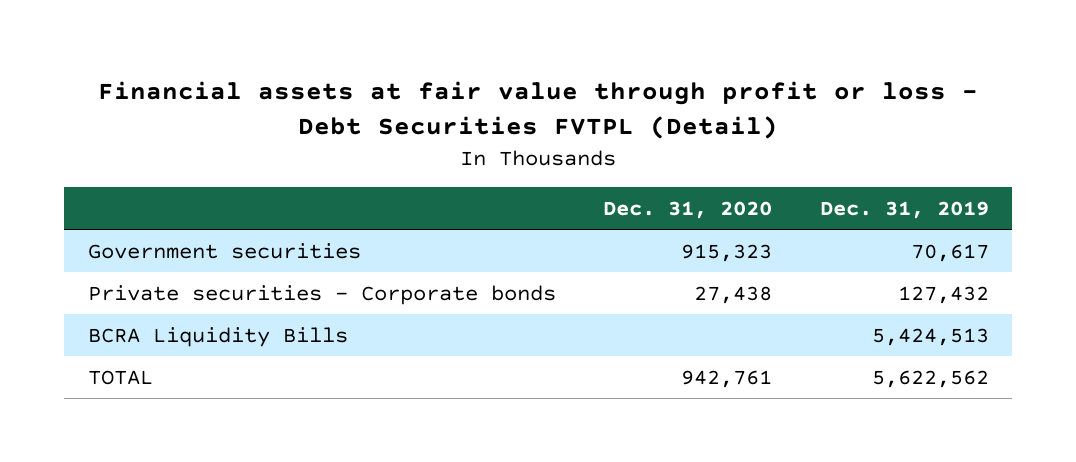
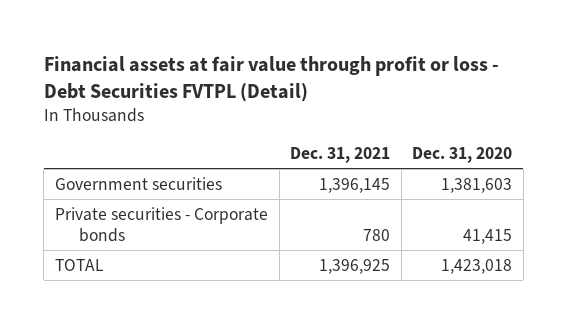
[819,200,989,219] Dec. 31, 2019 -> none
none -> [290,146,391,163] Dec. 31, 2021
[87,326,348,347] BCRA Liquidity Bills -> none
[681,243,773,262] 915,323 -> [441,177,513,193] 1,381,603
[694,285,773,304] 27,438 -> [463,229,513,245] 41,415
[681,369,773,388] 942,761 -> [441,258,513,274] 1,423,018

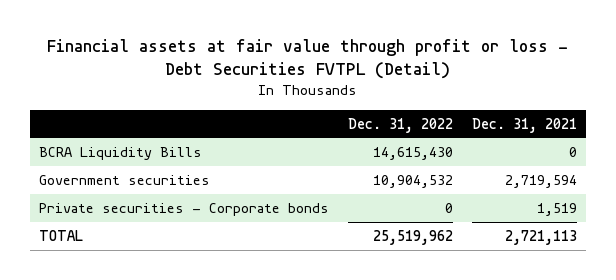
[412,146,513,163] Dec. 31, 2020 -> none
none -> [347,117,453,133] Dec. 31, 2022
none -> [38,146,202,160] BCRA Liquidity Bills
[319,177,391,193] 1,396,145 -> [504,174,577,188] 2,719,594
[363,229,391,242] 780 -> [536,202,577,216] 1,519
[319,258,391,274] 1,396,925 -> [504,229,577,245] 2,721,113

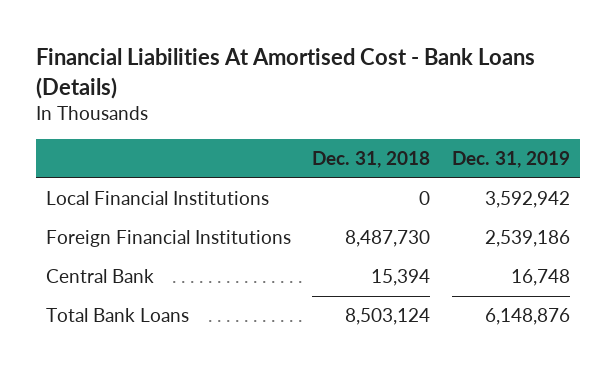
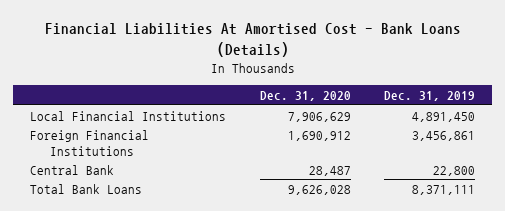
[312,151,431,169] Dec. 31, 2018 -> none
none -> [259,91,351,102] Dec. 31, 2020
[484,191,570,209] 3,592,942 -> [412,111,476,122] 4,891,450
[484,230,570,248] 2,539,186 -> [412,130,476,141] 3,456,861
[510,269,570,287] 16,748 -> [433,165,476,176] 22,800
[484,308,570,326] 6,148,876 -> [412,184,476,195] 8,371,111

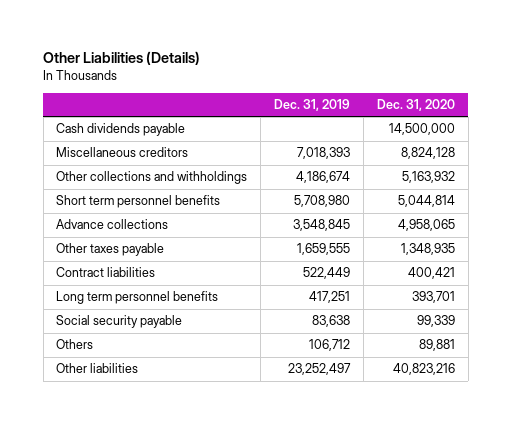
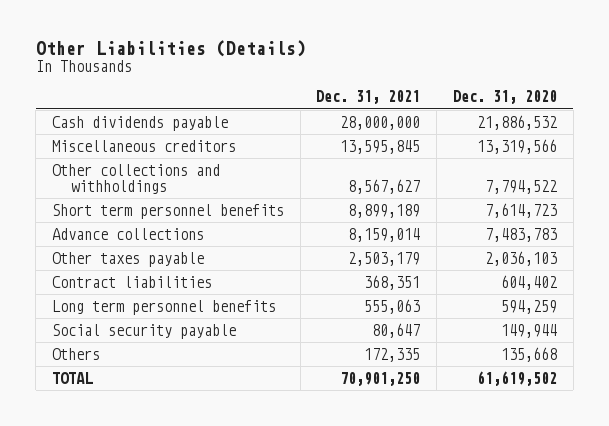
[274,99,351,112] Dec. 31, 2019 -> none
none -> [316,90,421,105] Dec. 31, 2021
[56,363,139,374] Other liabilities -> none
[388,123,455,136] 14,500,000 -> [476,114,557,130] 21,886,532
[400,147,455,160] 8,824,128 -> [476,138,557,154] 13,319,566
[401,171,455,184] 5,163,932 -> [484,179,557,194] 7,794,522
[397,195,455,208] 5,044,814 -> [484,202,557,218] 7,614,723
[397,219,455,232] 4,958,065 -> [484,227,557,242] 7,483,783
[400,243,455,256] 1,348,935 -> [484,250,557,266] 2,036,103
[407,267,455,280] 400,421 -> [500,274,557,290] 604,402
[411,291,455,304] 393,701 -> [500,299,557,314] 594,259
[416,315,455,328] 99,339 -> [500,323,557,338] 149,944
[418,339,455,352] 89,881 -> [500,346,557,362] 135,668
none -> [52,371,94,384] TOTAL

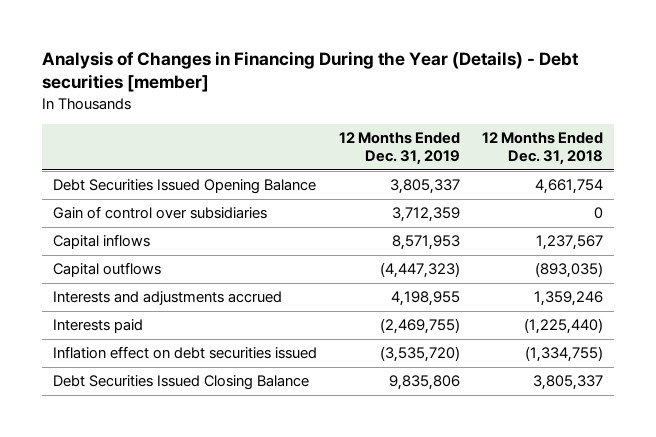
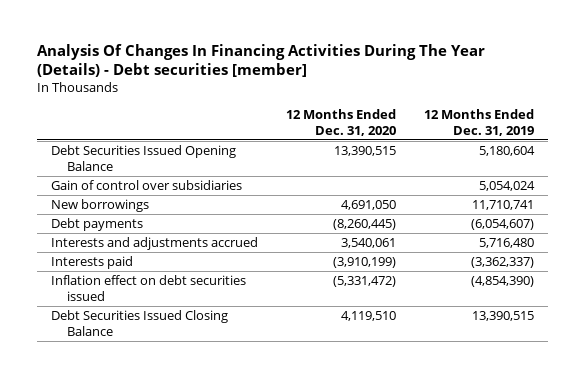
[41,50,579,93] Analysis of Changes in Financing During the Year (Details) - Debt securities [member] -> [36,43,485,78] Analysis Of Changes In Financing Activities During The Year (Details) - Debt securities [member]
[481,131,603,166] 12 Months Ended Dec. 31, 2018 -> none
none -> [285,108,396,136] 12 Months Ended Dec. 31, 2020
[52,234,150,250] Capital inflows -> none
[52,262,161,278] Capital outflows -> none
[389,179,460,195] 3,805,337 -> [478,146,535,157] 5,180,604
[391,207,460,223] 3,712,359 -> [478,181,535,192] 5,054,024
none -> [50,199,149,213] New borrowings
none -> [50,218,143,232] Debt payments
[390,291,460,307] 4,198,955 -> [478,238,534,249] 5,716,480
[379,318,460,335] (2,469,755) -> [470,257,534,269] (3,362,337)
[379,346,460,363] (3,535,720) -> [470,276,534,288] (4,854,390)
[388,375,460,391] 9,835,806 -> [471,311,534,322] 13,390,515

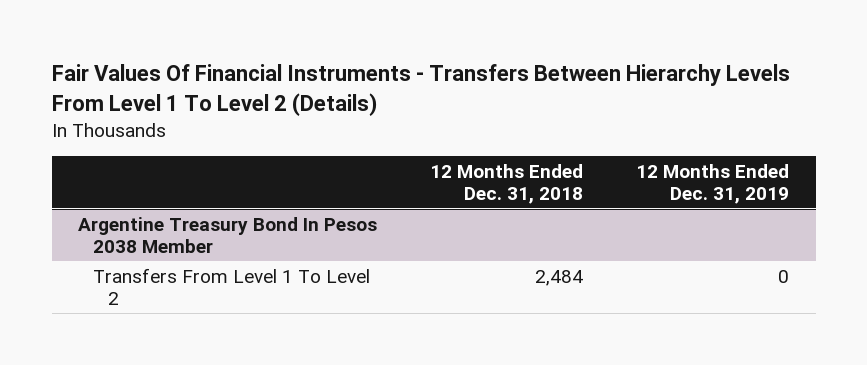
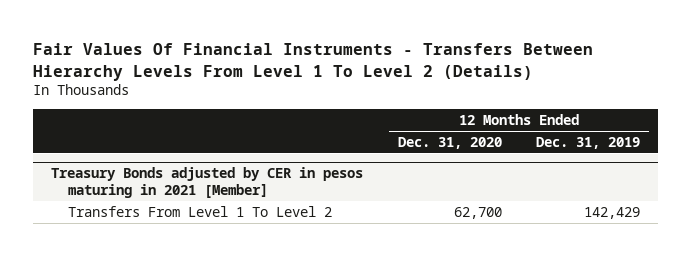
[430,163,584,204] 12 Months Ended Dec. 31, 2018 -> none
none -> [397,136,502,149] Dec. 31, 2020
[78,216,378,253] Argentine Treasury Bond In Pesos 2038 Member -> [50,167,363,198] Treasury Bonds adjusted by CER in pesos maturing in 2021 [Member]
[778,269,790,283] 0 -> [584,206,641,219] 142,429

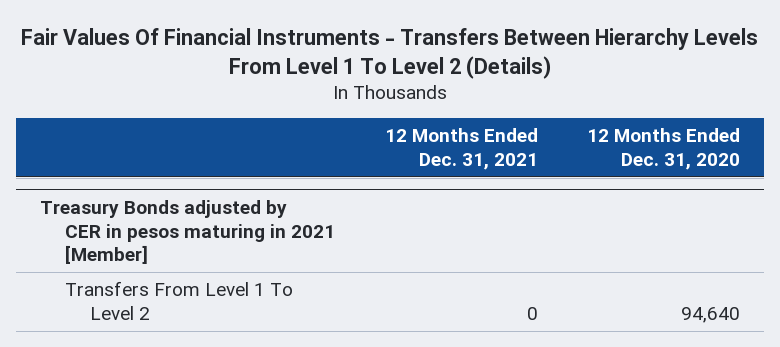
[536,136,641,149] Dec. 31, 2019 -> none
none -> [384,128,538,170] 12 Months Ended Dec. 31, 2021
[453,206,502,219] 62,700 -> [680,306,740,323] 94,640

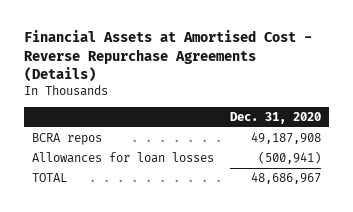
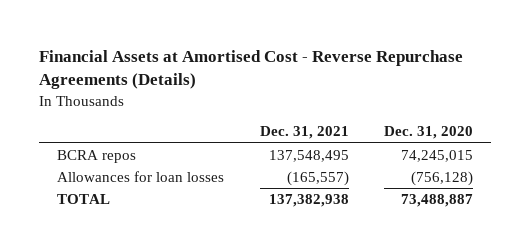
none -> [259,126,349,140] Dec. 31, 2021
[251,131,322,144] 49,187,908 -> [401,149,474,162] 74,245,015
[258,150,322,164] (500,941) -> [411,170,474,186] (756,128)
[251,171,322,184] 48,686,967 -> [401,193,474,207] 73,488,887

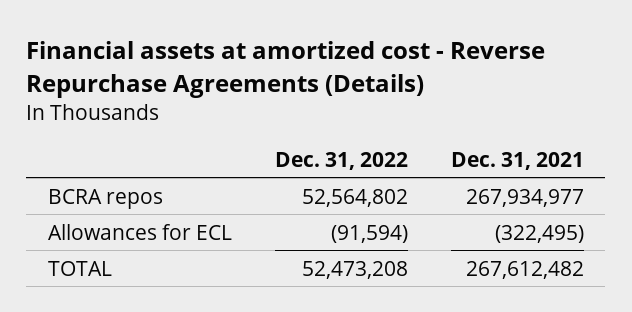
[39,50,464,90] Financial Assets at Amortised Cost - Reverse Repurchase Agreements (Details) -> [26,41,546,98] Financial assets at amortized cost - Reverse Repurchase Agreements (Details)
[384,126,474,140] Dec. 31, 2020 -> none
none -> [274,151,408,170] Dec. 31, 2022
[268,149,349,162] 137,548,495 -> [465,188,584,207] 267,934,977
[57,170,225,182] Allowances for loan losses -> [47,223,232,240] Allowances for ECL
[286,170,349,186] (165,557) -> [494,224,584,243] (322,495)
[268,193,349,207] 137,382,938 -> [465,260,584,279] 267,612,482

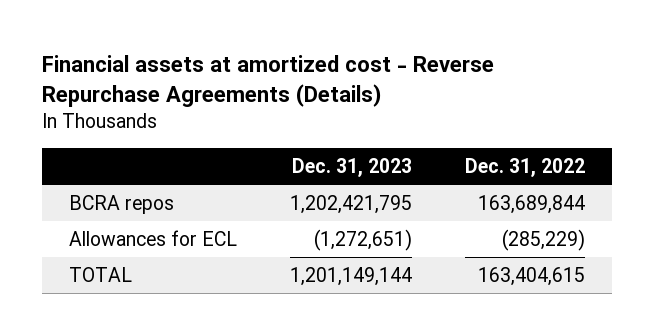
[450,151,584,170] Dec. 31, 2021 -> none
none -> [292,157,413,177] Dec. 31, 2023
[301,188,408,207] 52,564,802 -> [478,195,586,215] 163,689,844
[330,224,408,243] (91,594) -> [502,229,586,252] (285,229)
[301,260,408,279] 52,473,208 -> [478,267,586,287] 163,404,615

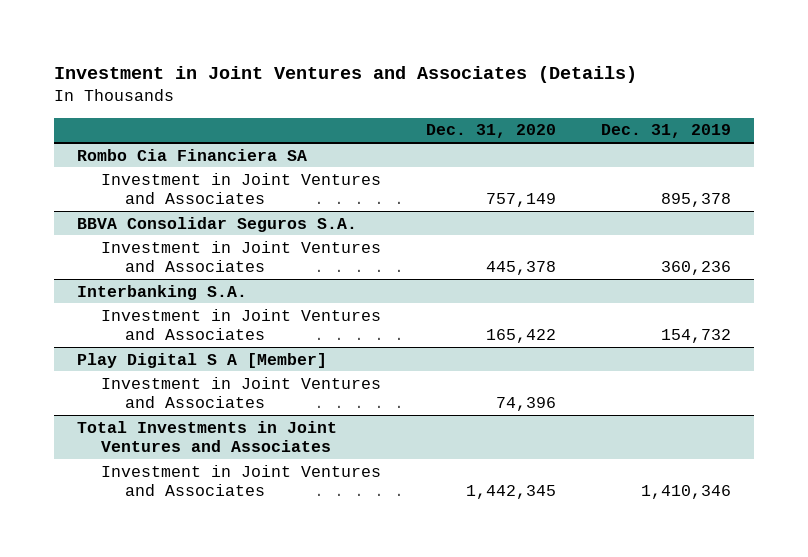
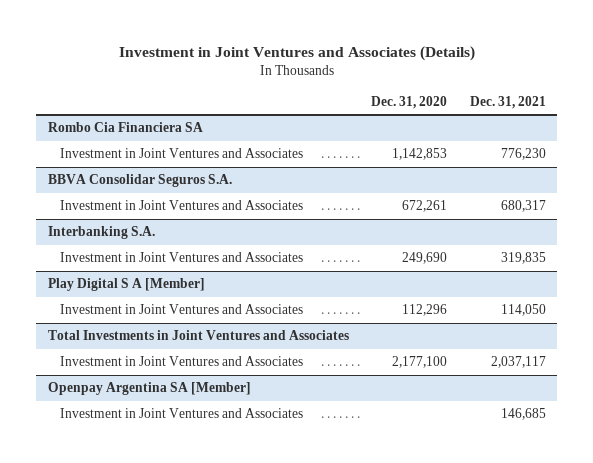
[601,124,732,139] Dec. 31, 2019 -> none
none -> [469,95,546,109] Dec. 31, 2021
[486,193,557,208] 757,149 -> [392,148,448,161] 1,142,853
[486,261,557,276] 445,378 -> [402,200,448,213] 672,261
[486,329,557,344] 165,422 -> [402,252,448,265] 249,690
[496,397,557,412] 74,396 -> [402,304,448,317] 112,296
[466,485,557,500] 1,442,345 -> [392,356,448,369] 2,177,100
none -> [47,382,251,396] Openpay Argentina SA [Member]
none -> [60,408,304,419] Investment in Joint Ventures and Associates

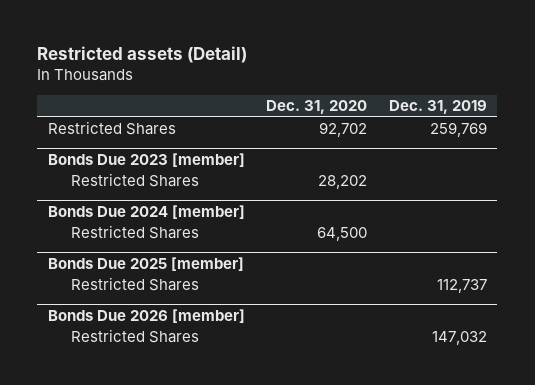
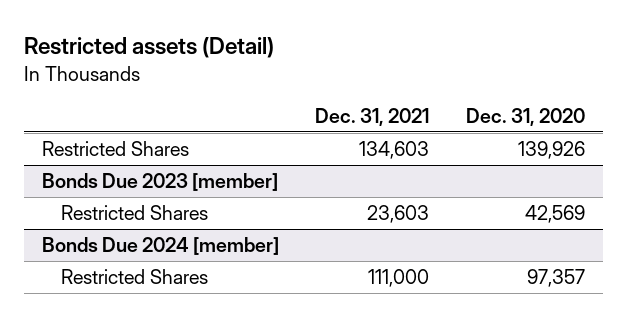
[388,100,487,115] Dec. 31, 2019 -> none
none -> [315,108,430,127] Dec. 31, 2021
[319,122,368,138] 92,702 -> [517,140,585,159] 139,926
[318,175,368,190] 28,202 -> [524,204,585,223] 42,569
[47,257,244,272] Bonds Due 2025 [member] -> none
[70,277,199,292] Restricted Shares -> none
[47,309,245,324] Bonds Due 2026 [member] -> none
[70,329,199,344] Restricted Shares -> none
[317,227,368,242] 64,500 -> [526,268,585,287] 97,357

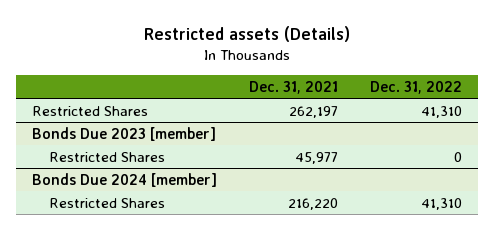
[23,37,274,59] Restricted assets (Detail) -> [144,25,351,42] Restricted assets (Details)
[465,108,585,127] Dec. 31, 2020 -> none
none -> [370,80,463,94] Dec. 31, 2022
[359,140,430,159] 134,603 -> [289,105,339,118] 262,197
[367,204,430,223] 23,603 -> [295,151,339,164] 45,977
[368,268,430,287] 111,000 -> [288,197,339,210] 216,220

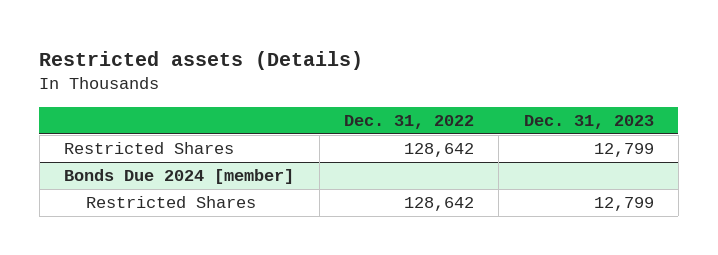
[249,80,339,94] Dec. 31, 2021 -> none
none -> [523,114,654,129] Dec. 31, 2023
[32,126,217,141] Bonds Due 2023 [member] -> none
[49,151,166,162] Restricted Shares -> none
[421,105,463,118] 41,310 -> [403,143,474,158] 128,642
[421,197,463,210] 41,310 -> [403,197,474,212] 128,642

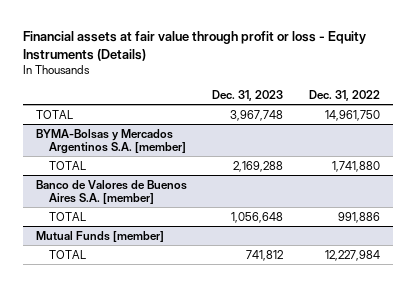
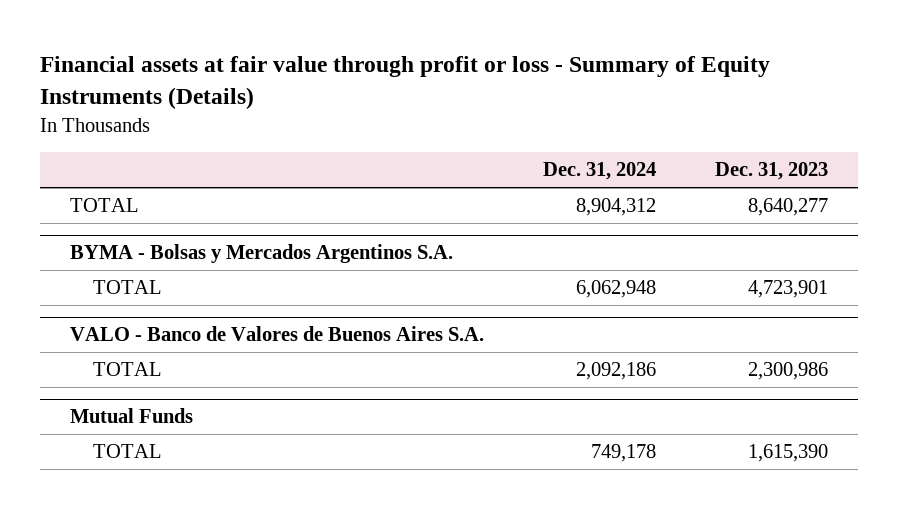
[23,30,367,61] Financial assets at fair value through profit or loss - Equity Instruments (Details) -> [40,55,771,109] Financial assets at fair value through profit or loss - Summary of Equity Instruments (Details)
[309,89,381,101] Dec. 31, 2022 -> none
none -> [542,162,656,181] Dec. 31, 2024
[230,109,284,121] 3,967,748 -> [748,198,829,217] 8,640,277
[35,128,187,155] BYMA-Bolsas y Mercados Argentinos S.A. [member] -> [69,244,453,264] BYMA - Bolsas y Mercados Argentinos S.A.
[233,160,284,172] 2,169,288 -> [748,280,829,299] 4,723,901
[35,179,187,205] Banco de Valores de Buenos Aires S.A. [member] -> [69,326,484,342] VALO - Banco de Valores de Buenos Aires S.A.
[231,211,284,223] 1,056,648 -> [748,362,829,381] 2,300,986
[35,230,164,242] Mutual Funds [member] -> [69,408,193,424] Mutual Funds
[246,249,284,261] 741,812 -> [748,444,829,463] 1,615,390

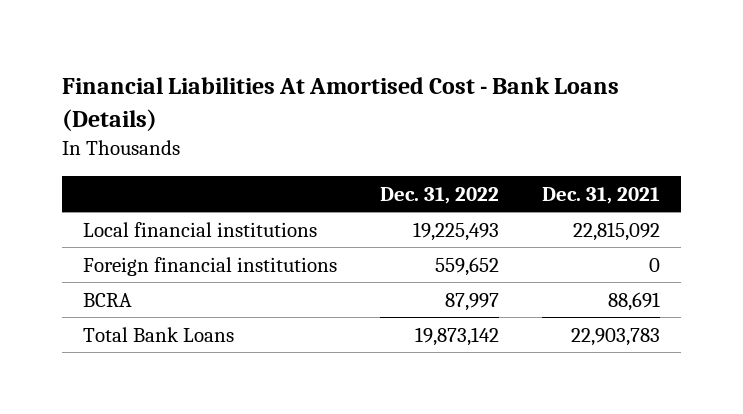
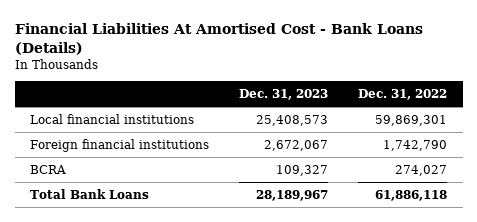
[542,186,661,204] Dec. 31, 2021 -> none
none -> [239,89,329,101] Dec. 31, 2023
[413,221,500,241] 19,225,493 -> [375,114,448,126] 59,869,301
[435,256,500,276] 559,652 -> [383,139,448,151] 1,742,790
[445,292,500,311] 87,997 -> [395,164,448,176] 274,027
[415,326,500,346] 19,873,142 -> [375,189,448,201] 61,886,118

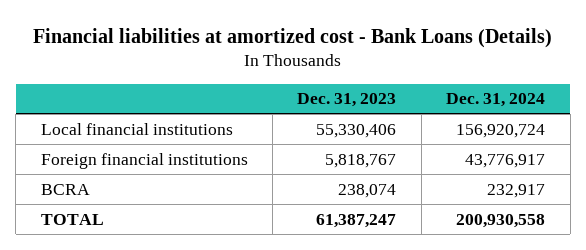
[14,22,423,55] Financial Liabilities At Amortised Cost - Bank Loans (Details) -> [32,27,552,48] Financial liabilities at amortized cost - Bank Loans (Details)
[358,89,448,101] Dec. 31, 2022 -> none
none -> [446,93,546,108] Dec. 31, 2024
[256,114,329,126] 25,408,573 -> [316,123,397,138] 55,330,406
[264,139,329,151] 2,672,067 -> [325,153,397,168] 5,818,767
[276,164,329,176] 109,327 -> [338,183,397,198] 238,074
[29,188,149,199] Total Bank Loans -> [40,213,104,225] TOTAL
[256,189,329,201] 28,189,967 -> [316,213,397,228] 61,387,247

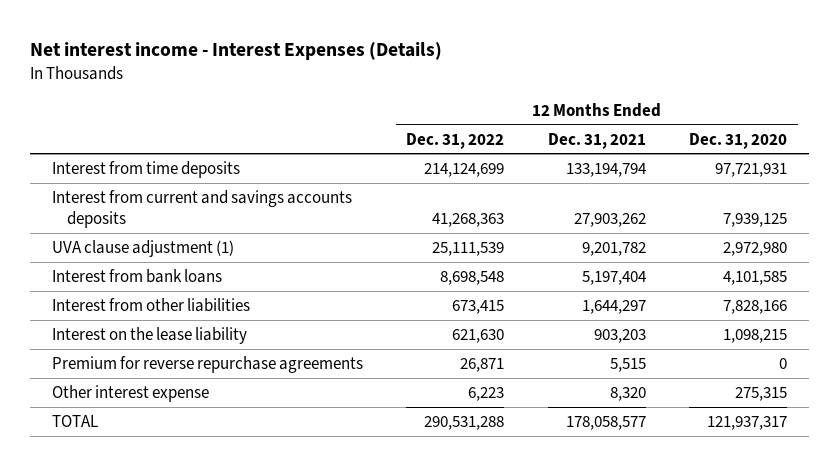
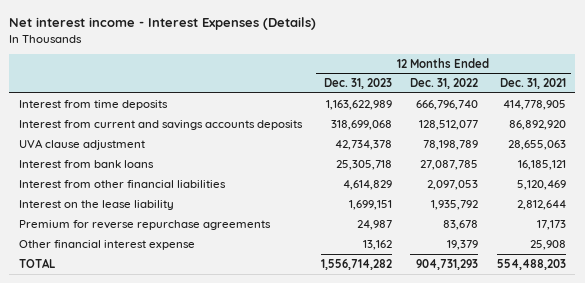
[689,132,788,149] Dec. 31, 2020 -> none
none -> [323,78,392,90] Dec. 31, 2023
[424,162,505,177] 214,124,699 -> [416,99,479,110] 666,796,740
[565,162,646,177] 133,194,794 -> [503,99,567,110] 414,778,905
[432,213,505,228] 41,268,363 -> [419,119,479,130] 128,512,077
[573,213,646,228] 27,903,262 -> [509,119,567,130] 86,892,920
[51,239,234,257] UVA clause adjustment (1) -> [18,138,145,150] UVA clause adjustment
[432,241,505,256] 25,111,539 -> [423,139,479,150] 78,198,789
[581,241,646,256] 9,201,782 -> [508,139,567,150] 28,655,063
[440,270,505,285] 8,698,548 -> [420,159,479,170] 27,087,785
[581,270,646,285] 5,197,404 -> [518,159,567,170] 16,185,121
[51,297,250,312] Interest from other liabilities -> [18,179,226,188] Interest from other financial liabilities
[452,299,505,314] 673,415 -> [427,179,479,190] 2,097,053
[581,299,646,314] 1,644,297 -> [517,179,567,190] 5,120,469
[452,328,505,343] 621,630 -> [431,199,479,210] 1,935,792
[593,328,646,343] 903,203 -> [517,199,567,210] 2,812,644
[460,357,505,372] 26,871 -> [443,219,479,230] 83,678
[609,357,646,372] 5,515 -> [537,219,567,230] 17,173
[51,384,209,402] Other interest expense -> [18,239,195,250] Other financial interest expense
[468,386,505,401] 6,223 -> [447,239,479,250] 19,379
[609,386,646,401] 8,320 -> [530,239,567,250] 25,908
[424,415,505,430] 290,531,288 -> [416,258,479,270] 904,731,293
[565,415,646,430] 178,058,577 -> [497,258,567,270] 554,488,203

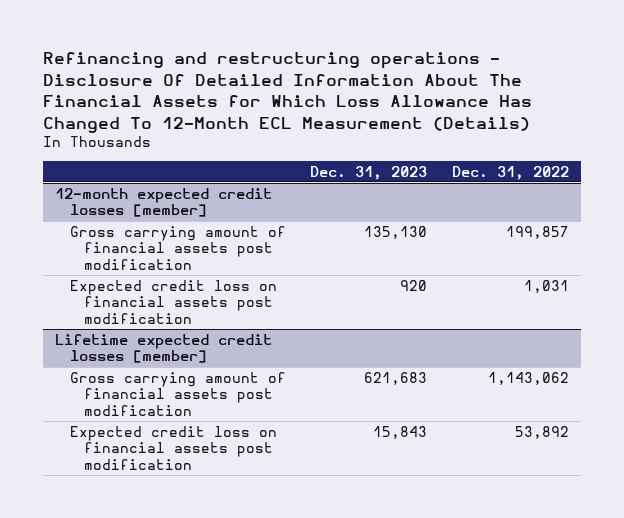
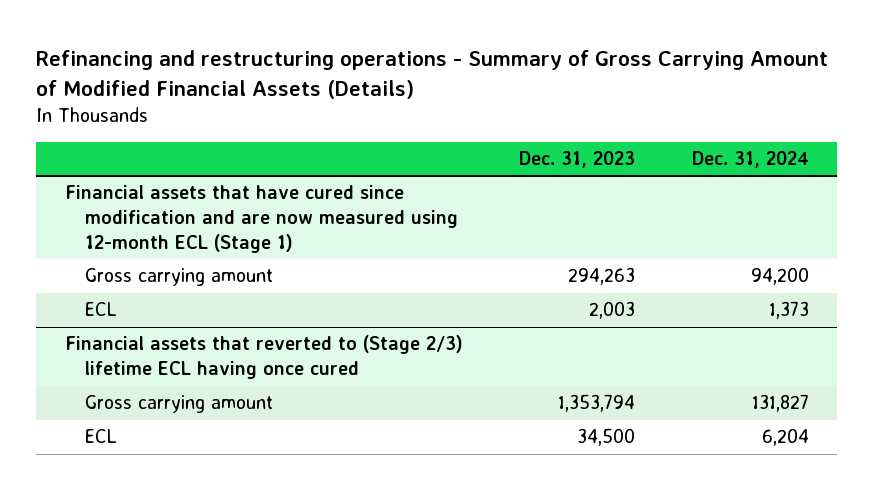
[43,52,533,133] Refinancing and restructuring operations - Disclosure Of Detailed Information About The Financial Assets for Which Loss Allowance Has Changed To 12-Month ECL Measurement (Details) -> [36,50,829,100] Refinancing and restructuring operations - Summary of Gross Carrying Amount of Modified Financial Assets (Details)
[452,165,570,180] Dec. 31, 2022 -> none
none -> [692,150,810,168] Dec. 31, 2024
[69,279,277,325] Expected credit loss on financial assets post modification -> none
[69,425,277,471] Expected credit loss on financial assets post modification -> none
[55,187,273,218] 12-month expected credit losses [member] -> [64,185,459,254] Financial assets that have cured since modification and are now measured using 12-month ECL (Stage 1)
[69,225,286,271] Gross carrying amount of financial assets post modification -> [85,268,274,287] Gross carrying amount
[364,225,428,239] 135,130 -> [568,267,636,286] 294,263
none -> [85,302,118,317] ECL
[55,333,273,364] Lifetime expected credit losses [member] -> [64,335,463,380] Financial assets that reverted to (Stage 2/3) lifetime ECL having once cured
[69,371,286,417] Gross carrying amount of financial assets post modification -> [85,395,274,414] Gross carrying amount
[364,371,428,385] 621,683 -> [558,394,636,413] 1,353,794
none -> [85,429,118,444] ECL

